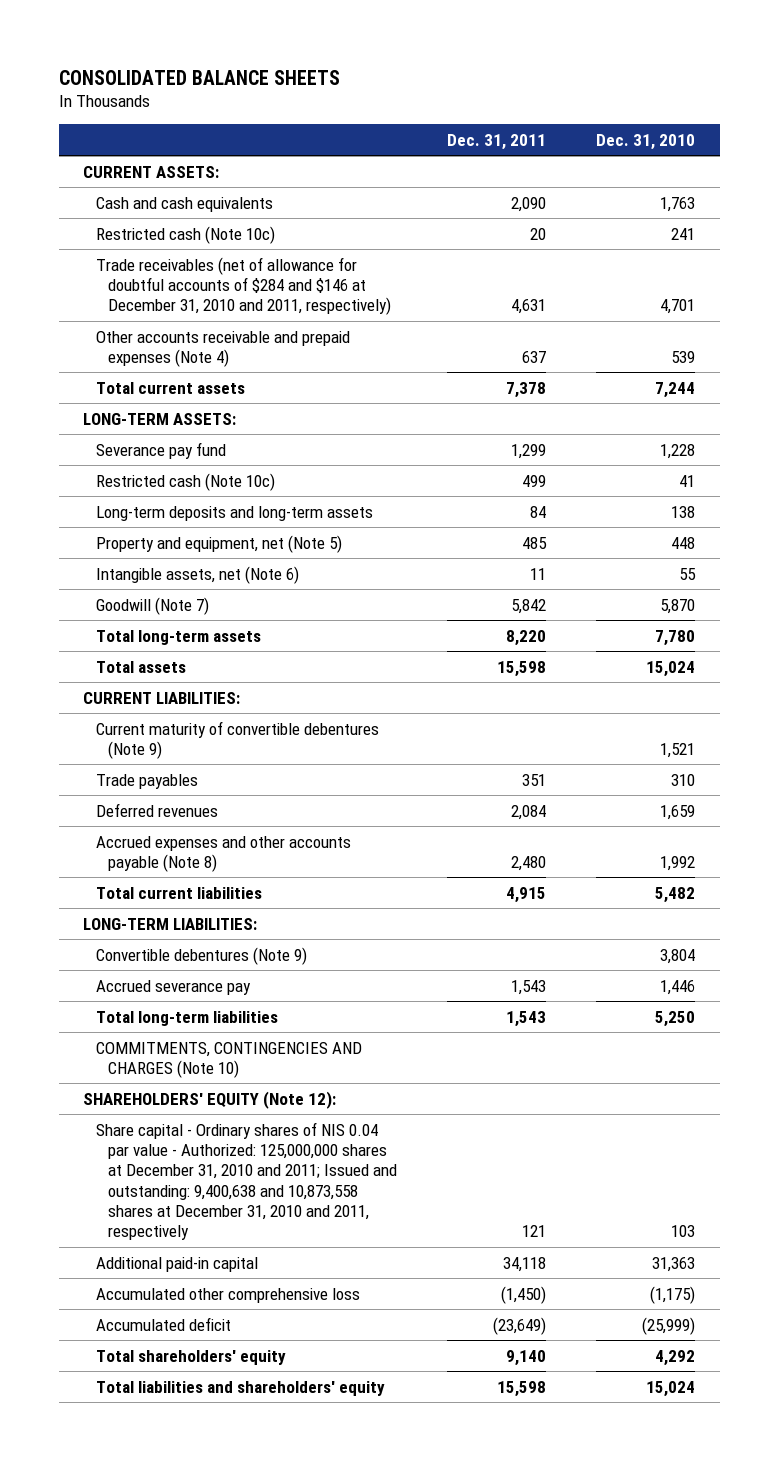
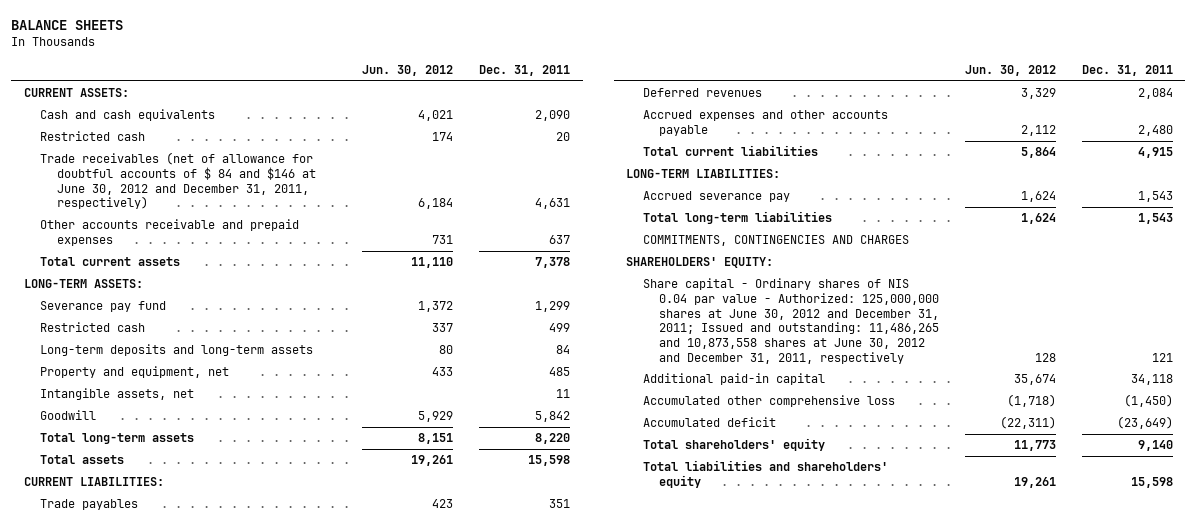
[58,69,340,85] CONSOLIDATED BALANCE SHEETS -> [11,20,124,31] BALANCE SHEETS
[595,133,695,150] Dec. 31, 2010 -> none
none -> [362,65,454,77] Jun. 30, 2012
[95,225,275,244] Restricted cash (Note 10c) -> [40,131,146,142] Restricted cash
[95,256,392,316] Trade receivables (net of allowance for doubtful accounts of $284 and $146 at December 31, 2010 and 2011, respectively) -> [40,152,316,210] Trade receivables (net of allowance for doubtful accounts of $ 84 and $146 at June 30, 2012 and December 31, 2011, respectively)
[95,330,350,367] Other accounts receivable and prepaid expenses (Note 4) -> [40,219,300,247] Other accounts receivable and prepaid expenses
[95,472,275,491] Restricted cash (Note 10c) -> [40,322,146,333] Restricted cash
[95,534,342,553] Property and equipment, net (Note 5) -> [40,366,230,379] Property and equipment, net
[95,565,299,584] Intangible assets, net (Note 6) -> [40,388,195,401] Intangible assets, net
[95,596,209,615] Goodwill (Note 7) -> [40,410,97,421] Goodwill
[95,720,379,759] Current maturity of convertible debentures (Note 9) -> none
[95,835,351,872] Accrued expenses and other accounts payable (Note 8) -> [642,110,888,137] Accrued expenses and other accounts payable
[95,946,307,965] Convertible debentures (Note 9) -> none
[95,1041,362,1078] COMMITMENTS, CONTINGENCIES AND CHARGES (Note 10) -> [642,235,909,247] COMMITMENTS, CONTINGENCIES AND CHARGES
[83,1090,337,1109] SHAREHOLDERS' EQUITY (Note 12): -> [626,257,774,269] SHAREHOLDERS' EQUITY:
[95,1121,398,1241] Share capital - Ordinary shares of NIS 0.04 par value - Authorized: 125,000,000 shares at December 31, 2010 and 2011; Issued and outstanding: 9,400,638 and 10,873,558 shares at December 31, 2010 and 2011, respectively -> [642,278,939,364] Share capital - Ordinary shares of NIS 0.04 par value - Authorized: 125,000,000 shares at June 30, 2012 and December 31, 2011; Issued and outstanding: 11,486,265 and 10,873,558 shares at June 30, 2012 and December 31, 2011, respectively

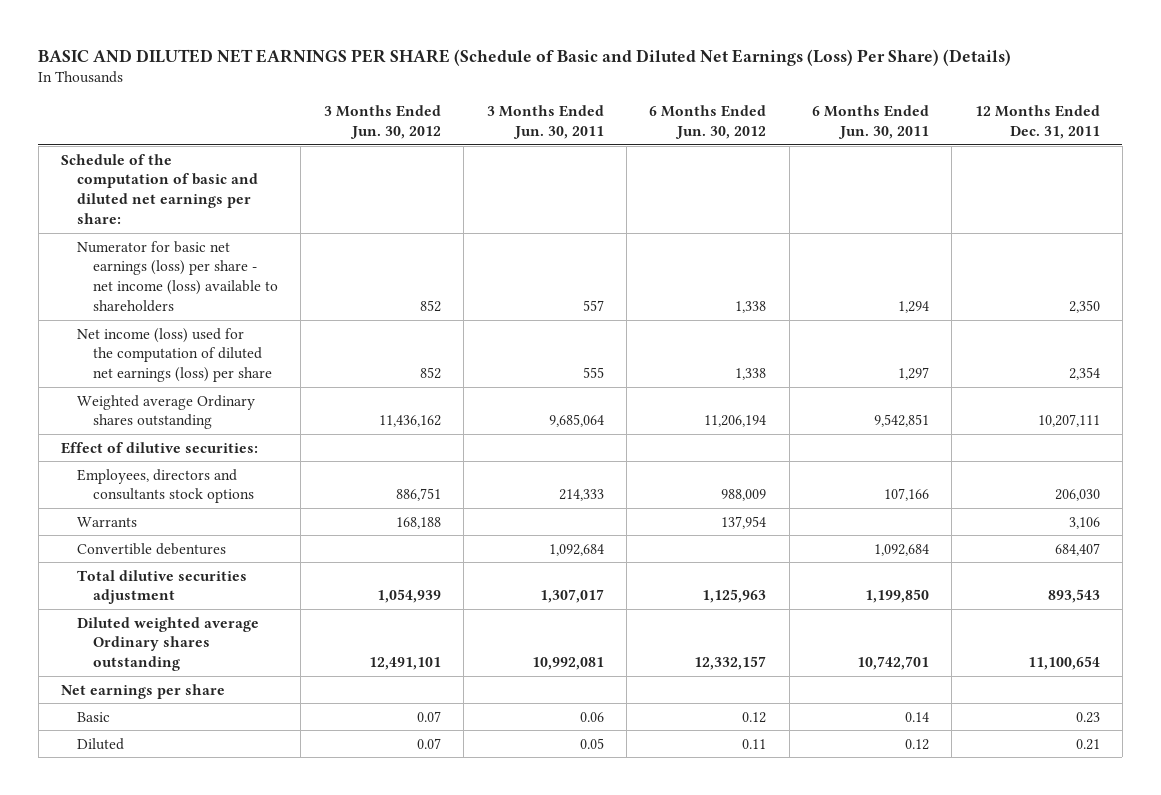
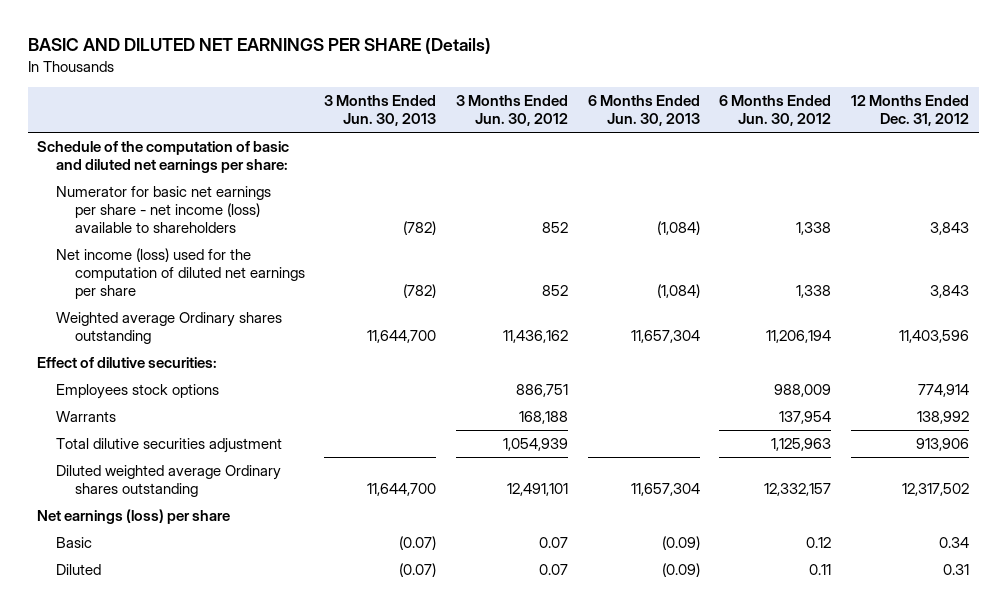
[38,48,1012,66] BASIC AND DILUTED NET EARNINGS PER SHARE (Schedule of Basic and Diluted Net Earnings (Loss) Per Share) (Details) -> [27,38,491,55] BASIC AND DILUTED NET EARNINGS PER SHARE (Details)
[486,105,604,140] 3 Months Ended Jun. 30, 2011 -> none
[811,105,929,140] 6 Months Ended Jun. 30, 2011 -> none
[974,105,1100,140] 12 Months Ended Dec. 31, 2011 -> none
none -> [324,94,437,127] 3 Months Ended Jun. 30, 2013
none -> [587,94,700,127] 6 Months Ended Jun. 30, 2013
none -> [851,94,970,127] 12 Months Ended Dec. 31, 2012
[77,240,279,312] Numerator for basic net earnings (loss) per share - net income (loss) available to shareholders -> [55,186,271,234] Numerator for basic net earnings per share - net income (loss) available to shareholders
[77,327,273,383] Net income (loss) used for the computation of diluted net earnings (loss) per share -> [55,248,305,300] Net income (loss) used for the computation of diluted net earnings per share
[77,468,255,504] Employees, directors and consultants stock options -> [55,384,219,400] Employees stock options
[77,542,227,555] Convertible debentures -> none
[61,683,226,699] Net earnings per share -> [37,509,231,525] Net earnings (loss) per share

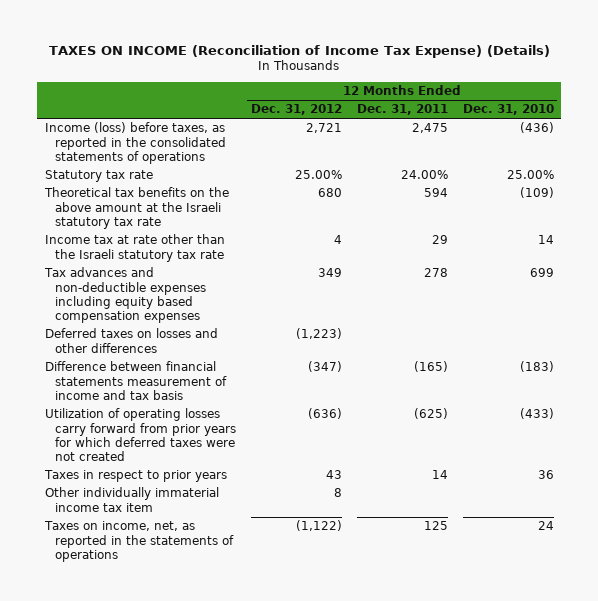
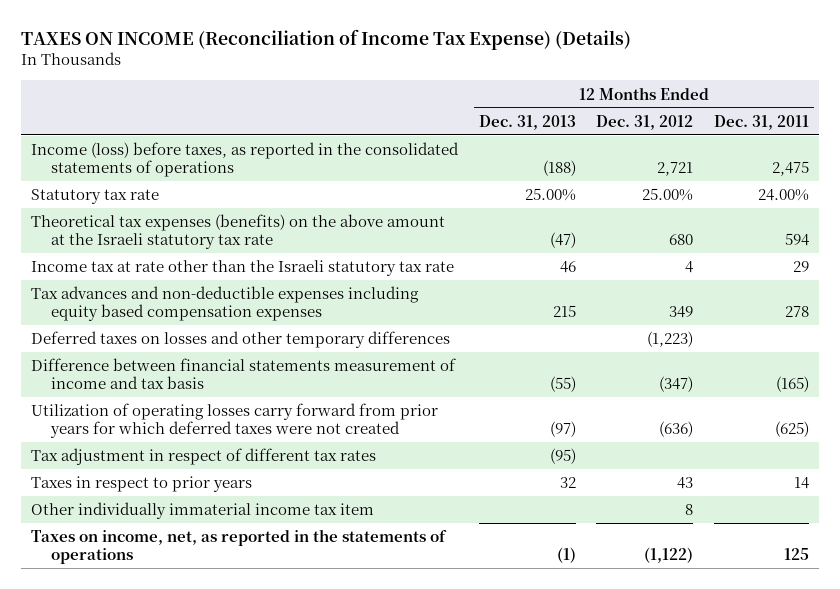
[462,104,554,116] Dec. 31, 2010 -> none
none -> [478,114,576,130] Dec. 31, 2013
[43,187,229,229] Theoretical tax benefits on the above amount at the Israeli statutory tax rate -> [31,214,446,250] Theoretical tax expenses (benefits) on the above amount at the Israeli statutory tax rate
[44,328,218,353] Deferred taxes on losses and other differences -> [31,331,451,349] Deferred taxes on losses and other temporary differences
none -> [31,448,377,466] Tax adjustment in respect of different tax rates

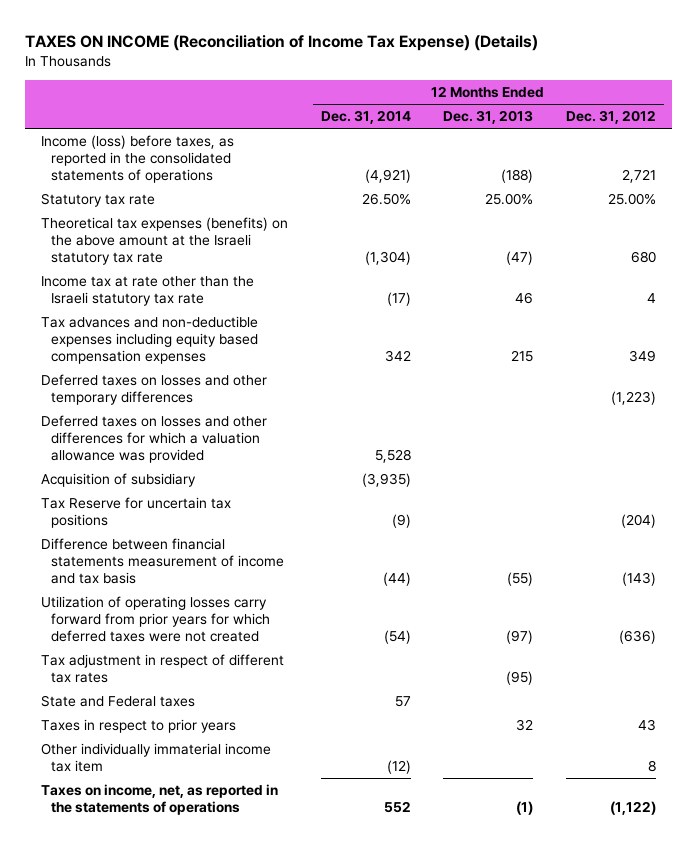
[714,114,810,130] Dec. 31, 2011 -> none
none -> [320,110,411,125] Dec. 31, 2014
none -> [41,415,268,463] Deferred taxes on losses and other differences for which a valuation allowance was provided
none -> [41,473,197,488] Acquisition of subsidiary
none -> [41,497,232,528] Tax Reserve for uncertain tax positions
[659,376,694,393] (347) -> [622,571,657,586] (143)
none -> [41,695,196,708] State and Federal taxes

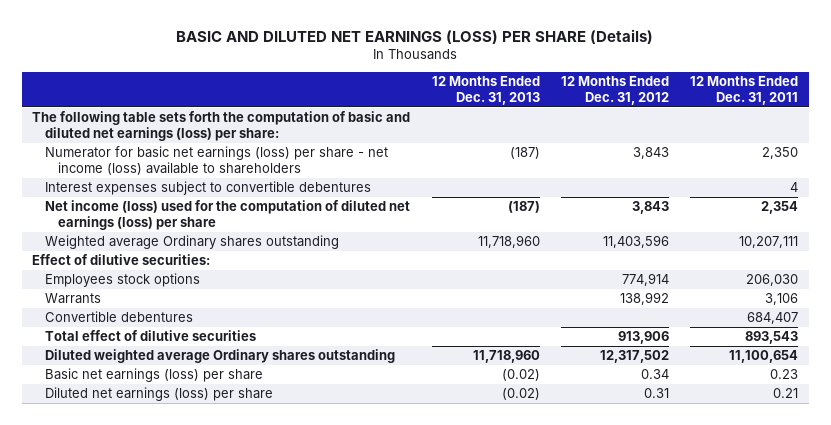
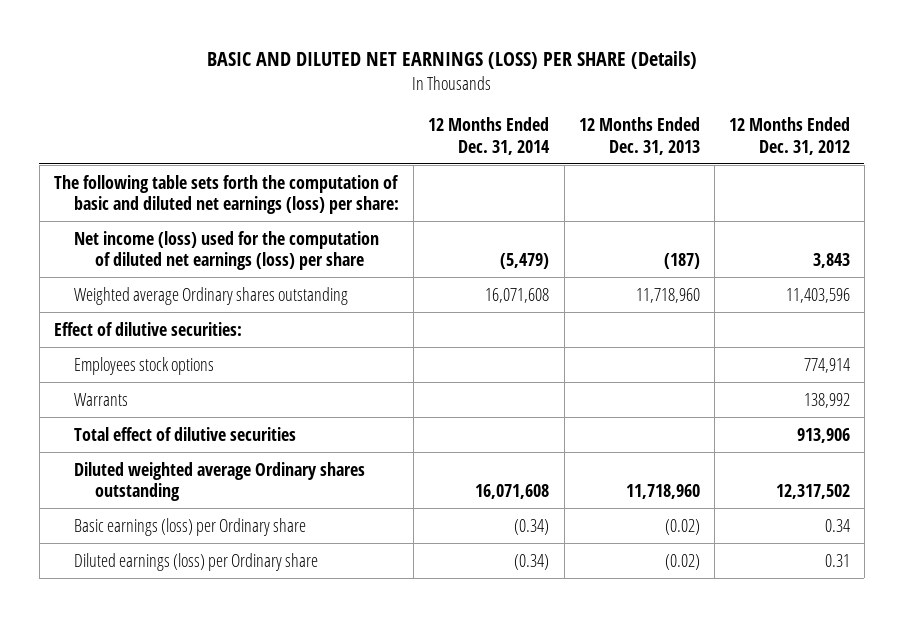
[690,76,799,106] 12 Months Ended Dec. 31, 2011 -> none
none -> [428,117,551,155] 12 Months Ended Dec. 31, 2014
[45,146,389,176] Numerator for basic net earnings (loss) per share - net income (loss) available to shareholders -> none
[45,181,372,196] Interest expenses subject to convertible debentures -> none
[45,311,194,323] Convertible debentures -> none
[45,368,264,383] Basic net earnings (loss) per share -> [74,517,307,536] Basic earnings (loss) per Ordinary share
[45,387,274,402] Diluted net earnings (loss) per share -> [74,552,319,571] Diluted earnings (loss) per Ordinary share

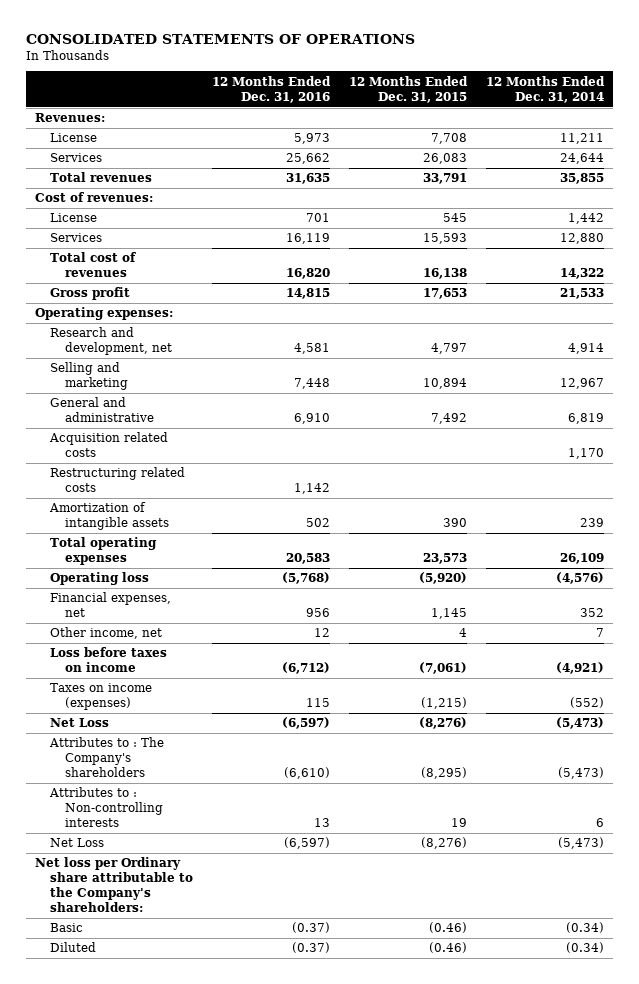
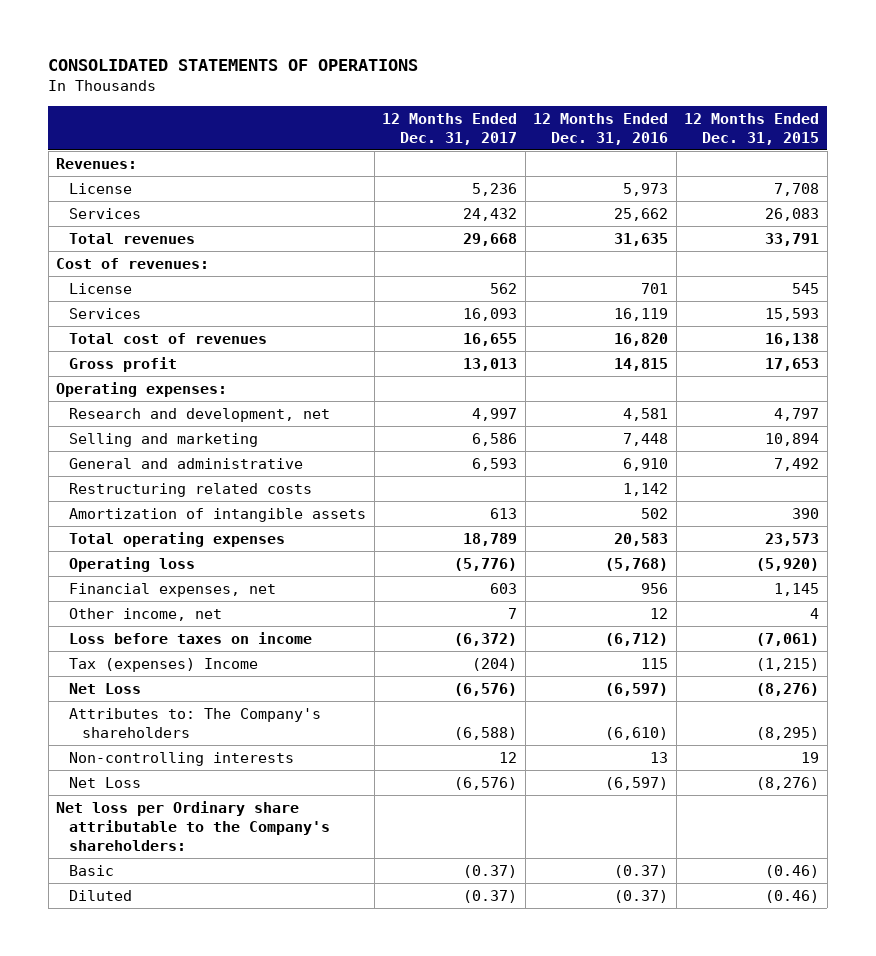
[485,75,605,103] 12 Months Ended Dec. 31, 2014 -> none
none -> [382,112,518,145] 12 Months Ended Dec. 31, 2017
[48,432,168,458] Acquisition related costs -> none
[49,683,152,711] Taxes on income (expenses) -> [69,658,259,673] Tax (expenses) Income
[48,737,164,778] Attributes to : The Company's shareholders -> [69,708,322,739] Attributes to: The Company's shareholders
[48,787,163,828] Attributes to : Non-controlling interests -> [69,752,295,767] Non-controlling interests

